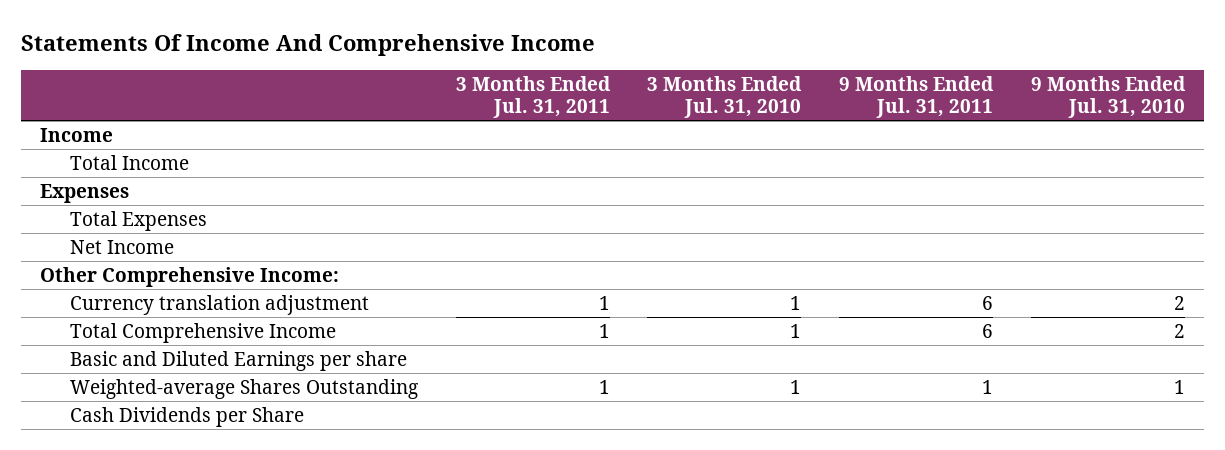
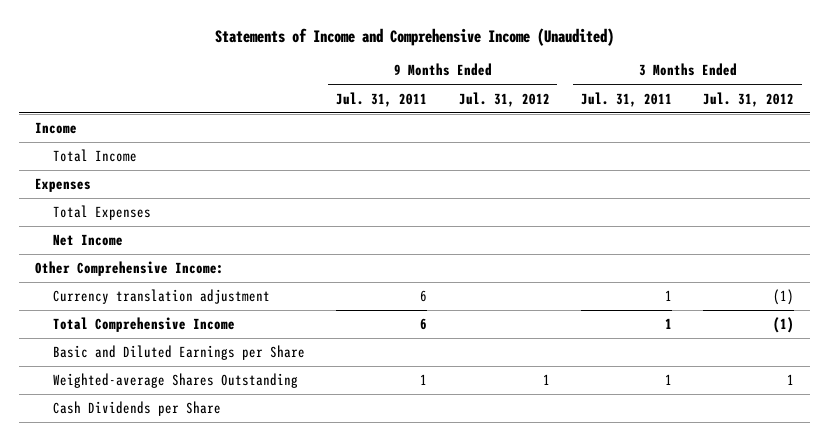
[21,34,596,57] Statements Of Income And Comprehensive Income -> [214,27,614,46] Statements of Income and Comprehensive Income (Unaudited)
[647,76,803,119] 3 Months Ended Jul. 31, 2010 -> none
[1030,76,1186,119] 9 Months Ended Jul. 31, 2010 -> none
none -> [458,91,550,107] Jul. 31, 2012
none -> [703,91,795,107] Jul. 31, 2012
[70,350,408,371] Basic and Diluted Earnings per share -> [52,345,305,361] Basic and Diluted Earnings per Share

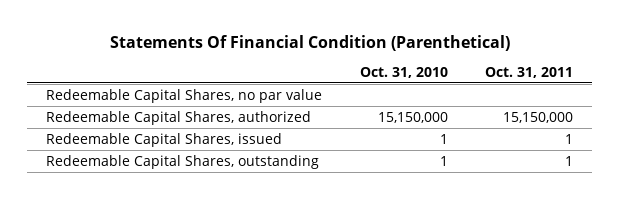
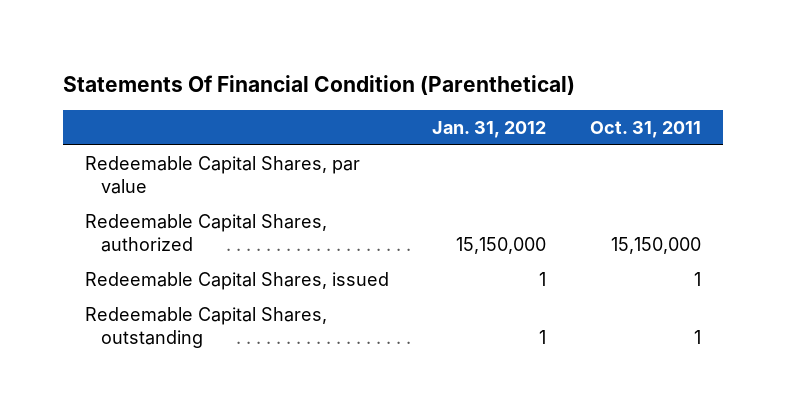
[359,66,448,78] Oct. 31, 2010 -> none
none -> [432,120,547,138] Jan. 31, 2012
[45,88,322,103] Redeemable Capital Shares, no par value -> [84,156,360,194] Redeemable Capital Shares, par value

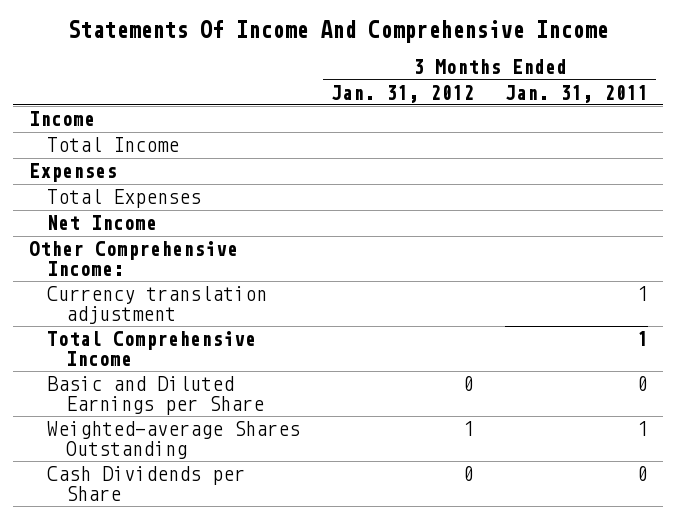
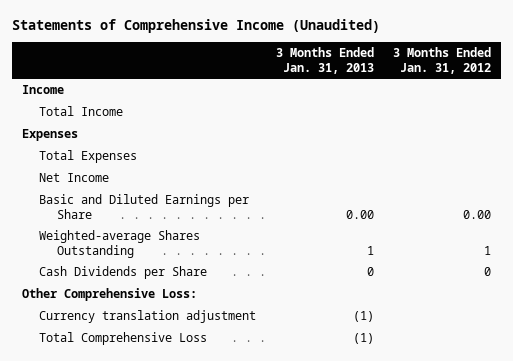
[68,19,609,43] Statements Of Income And Comprehensive Income -> [11,19,380,34] Statements of Comprehensive Income (Unaudited)
[505,84,649,103] Jan. 31, 2011 -> none
none -> [275,47,374,74] 3 Months Ended Jan. 31, 2013
[28,241,238,276] Other Comprehensive Income: -> none
[47,331,257,366] Total Comprehensive Income -> none
[463,376,475,392] 0 -> [463,209,492,219] 0.00
none -> [21,288,197,302] Other Comprehensive Loss:
[47,286,268,324] Currency translation adjustment -> [39,310,257,324] Currency translation adjustment
none -> [39,332,208,346] Total Comprehensive Loss

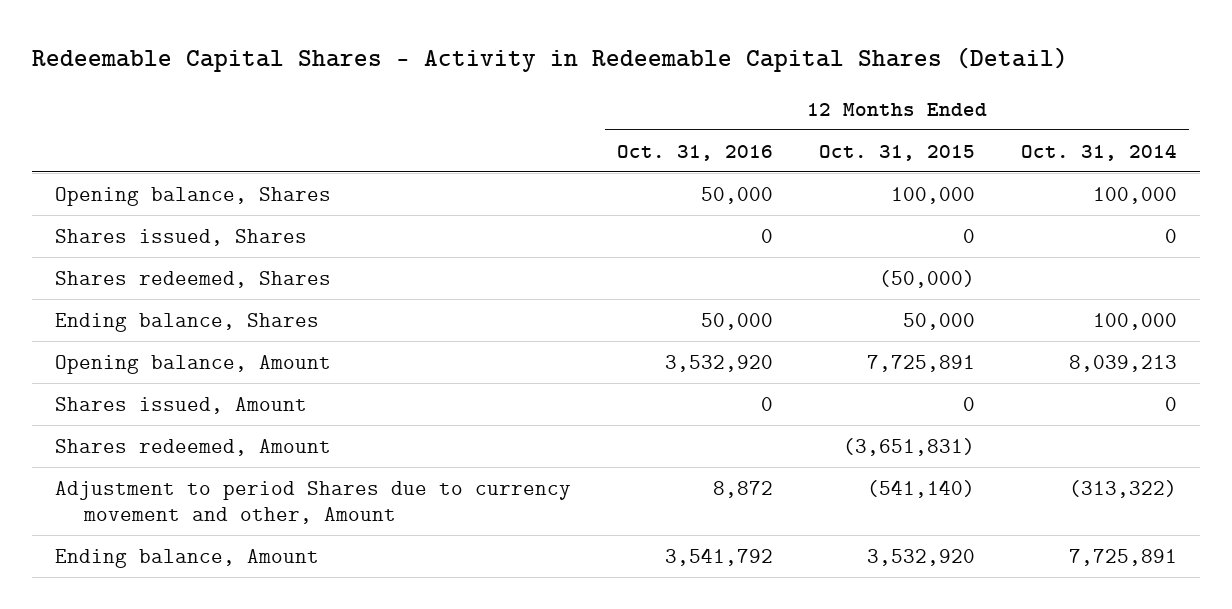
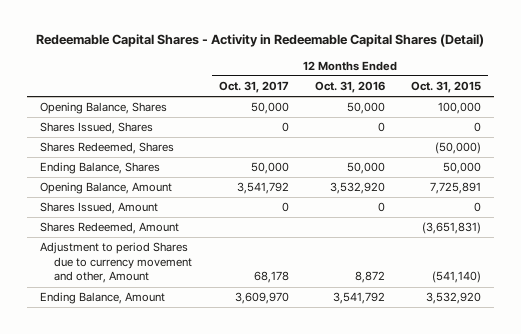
[1021,143,1178,161] Oct. 31, 2014 -> none
none -> [218,80,289,93] Oct. 31, 2017
[54,186,331,206] Opening balance, Shares -> [39,102,167,115] Opening Balance, Shares
[54,228,307,246] Shares issued, Shares -> [39,122,153,135] Shares Issued, Shares
[54,270,331,288] Shares redeemed, Shares -> [39,142,174,155] Shares Redeemed, Shares
[54,312,319,332] Ending balance, Shares -> [39,162,160,175] Ending Balance, Shares
[54,354,331,374] Opening balance, Amount -> [39,182,172,195] Opening Balance, Amount
[54,396,307,414] Shares issued, Amount -> [39,202,158,215] Shares Issued, Amount
[54,438,331,456] Shares redeemed, Amount -> [39,222,179,235] Shares Redeemed, Amount
[54,548,319,568] Ending balance, Amount -> [39,292,165,305] Ending Balance, Amount

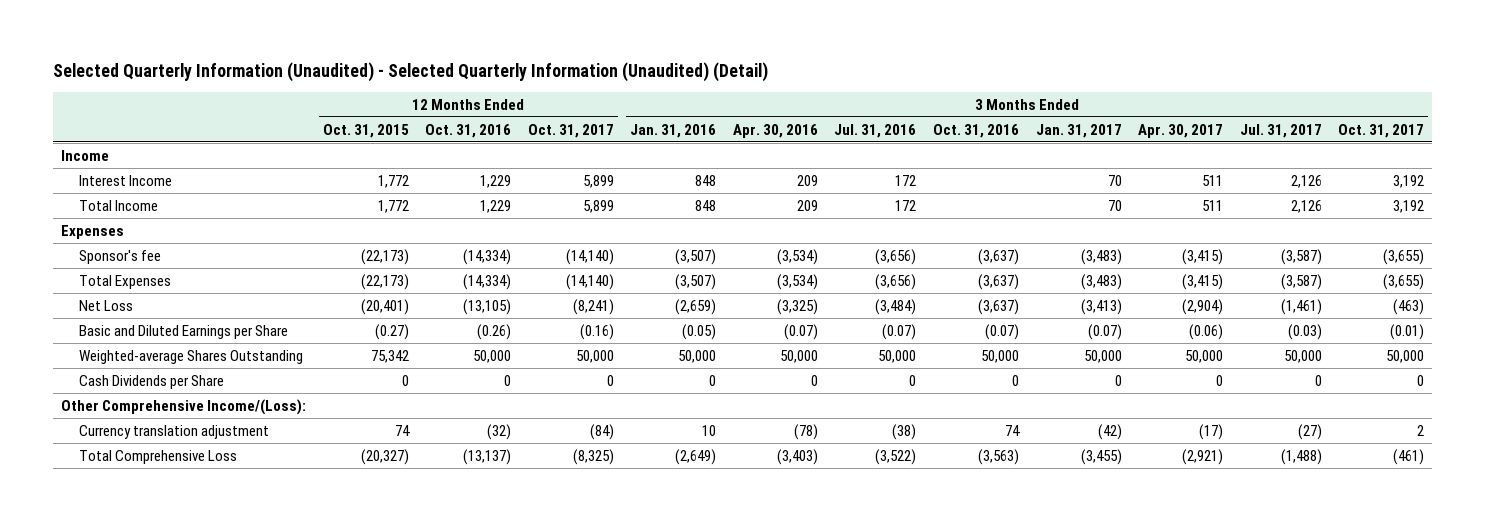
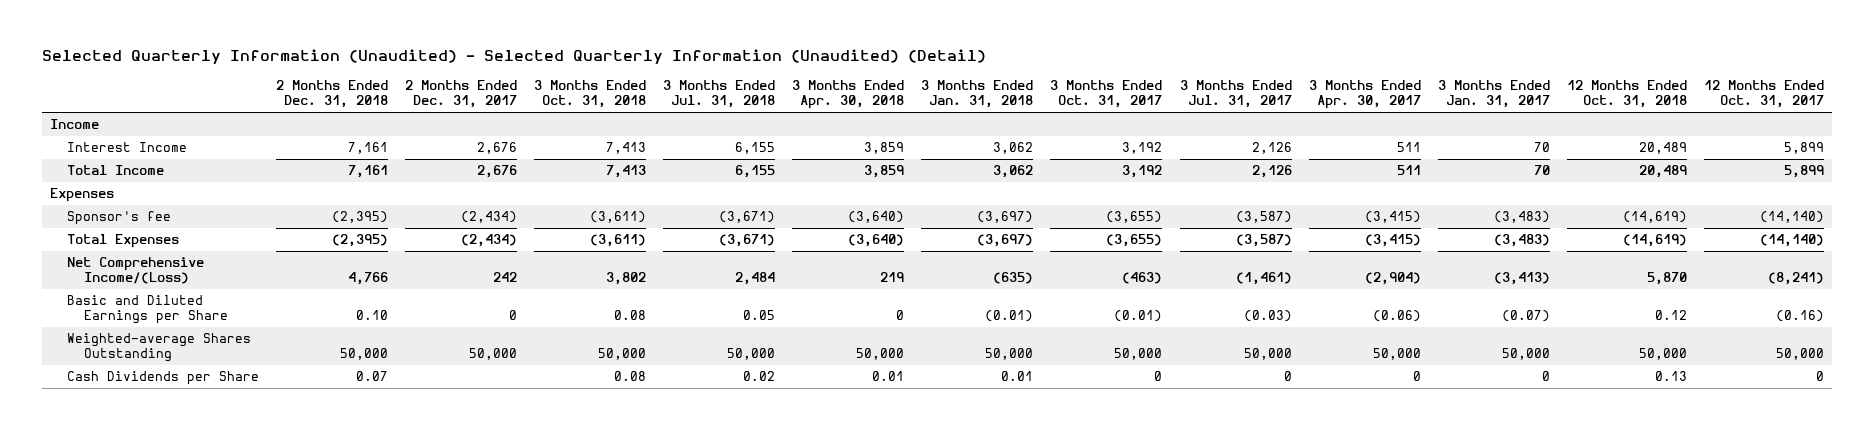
[322,123,409,138] Oct. 31, 2015 -> none
[425,123,512,138] Oct. 31, 2016 -> none
[630,123,717,138] Jan. 31, 2016 -> none
[732,123,818,138] Apr. 30, 2016 -> none
[834,123,917,138] Jul. 31, 2016 -> none
[932,123,1019,138] Oct. 31, 2016 -> none
none -> [276,80,389,109] 2 Months Ended Dec. 31, 2018
none -> [405,80,518,109] 2 Months Ended Dec. 31, 2017
none -> [534,80,647,109] 3 Months Ended Oct. 31, 2018
none -> [663,80,776,109] 3 Months Ended Jul. 31, 2018
none -> [792,80,905,110] 3 Months Ended Apr. 30, 2018
none -> [921,80,1034,109] 3 Months Ended Jan. 31, 2018
none -> [1566,80,1687,109] 12 Months Ended Oct. 31, 2018
[78,299,133,311] Net Loss -> [67,257,205,285] Net Comprehensive Income/(Loss)
[61,398,307,415] Other Comprehensive Income/(Loss): -> none
[78,424,269,439] Currency translation adjustment -> none
[78,449,237,464] Total Comprehensive Loss -> none

